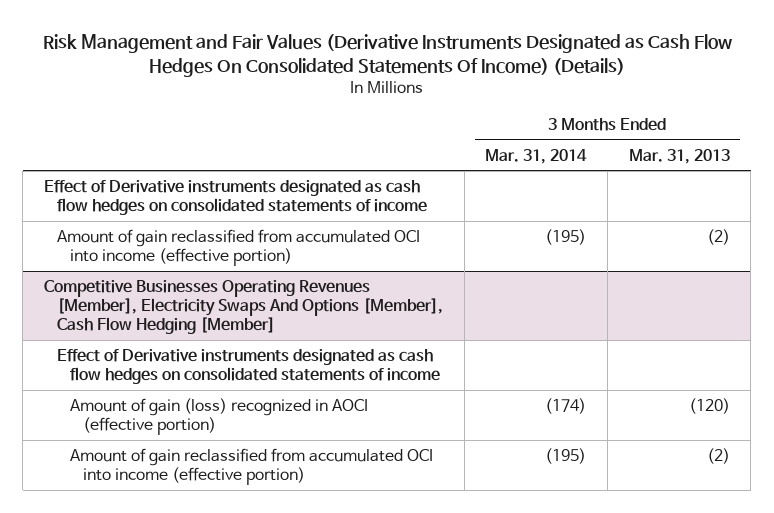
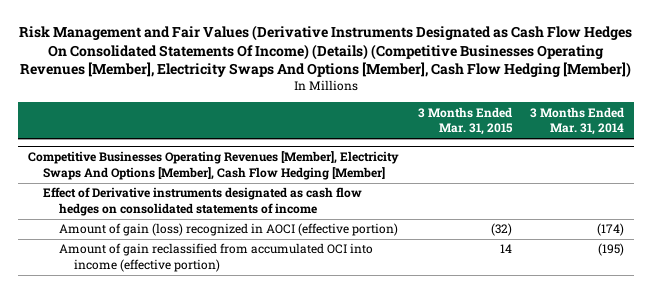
[42,33,732,78] Risk Management and Fair Values (Derivative Instruments Designated as Cash Flow Hedges On Consolidated Statements Of Income) (Details) -> [19,24,633,79] Risk Management and Fair Values (Derivative Instruments Designated as Cash Flow Hedges On Consolidated Statements Of Income) (Details) (Competitive Businesses Operating Revenues [Member], Electricity Swaps And Options [Member], Cash Flow Hedging [Member])
[628,148,730,164] Mar. 31, 2013 -> none
none -> [417,106,513,136] 3 Months Ended Mar. 31, 2015
[44,179,427,216] Effect of Derivative instruments designated as cash flow hedges on consolidated statements of income -> none
[56,228,420,267] Amount of gain reclassified from accumulated OCI into income (effective portion) -> none

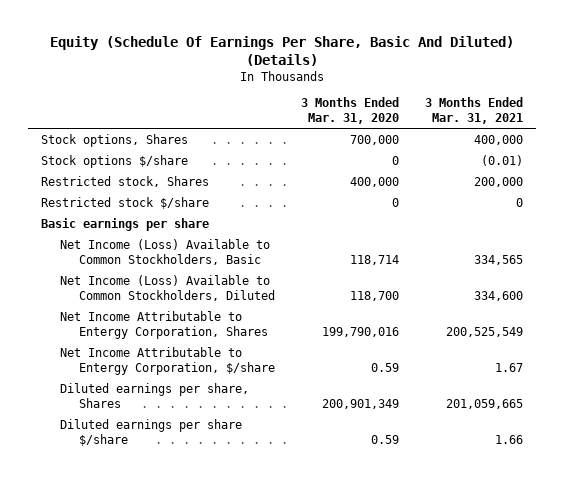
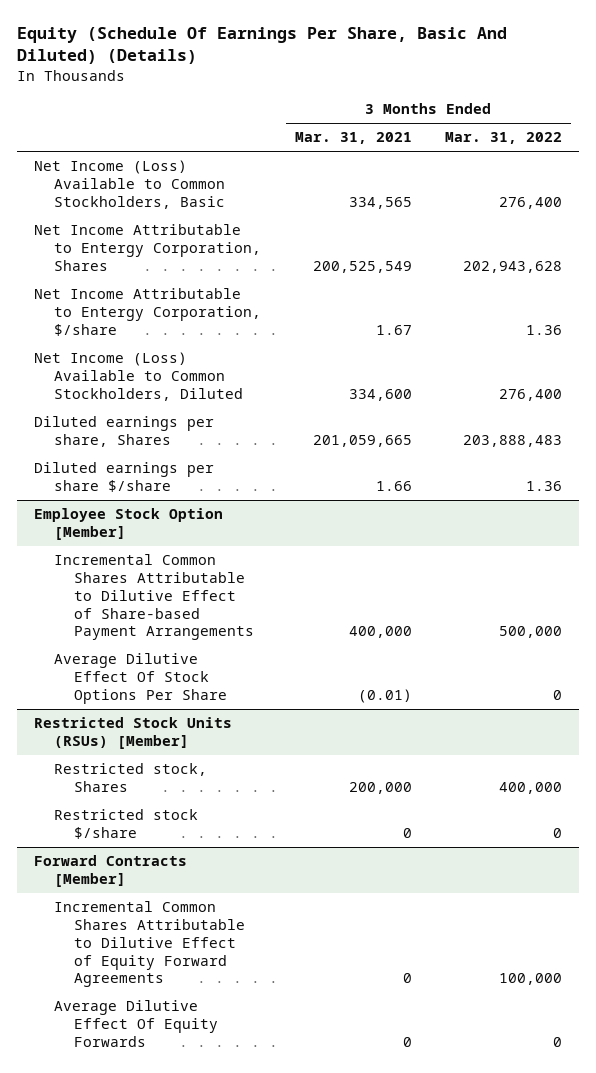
[301,97,400,125] 3 Months Ended Mar. 31, 2020 -> none
none -> [445,132,563,145] Mar. 31, 2022
[41,133,189,147] Stock options, Shares -> none
[41,154,189,168] Stock options $/share -> none
[41,175,210,187] Restricted stock, Shares -> none
[41,196,210,209] Restricted stock $/share -> none
[41,217,210,231] Basic earnings per share -> none
[60,274,275,301] Net Income (Loss) Available to Common Stockholders, Diluted -> [34,352,243,401] Net Income (Loss) Available to Common Stockholders, Diluted
none -> [34,508,224,541] Employee Stock Option [Member]
none -> [53,554,254,641] Incremental Common Shares Attributable to Dilutive Effect of Share-based Payment Arrangements
none -> [53,653,227,704] Average Dilutive Effect Of Stock Options Per Share
none -> [34,717,233,750] Restricted Stock Units (RSUs) [Member]
none -> [53,763,207,793] Restricted stock, Shares
none -> [53,809,198,840] Restricted stock $/share
none -> [34,855,188,888] Forward Contracts [Member]
none -> [53,901,245,988] Incremental Common Shares Attributable to Dilutive Effect of Equity Forward Agreements
none -> [53,1000,218,1047] Average Dilutive Effect Of Equity Forwards

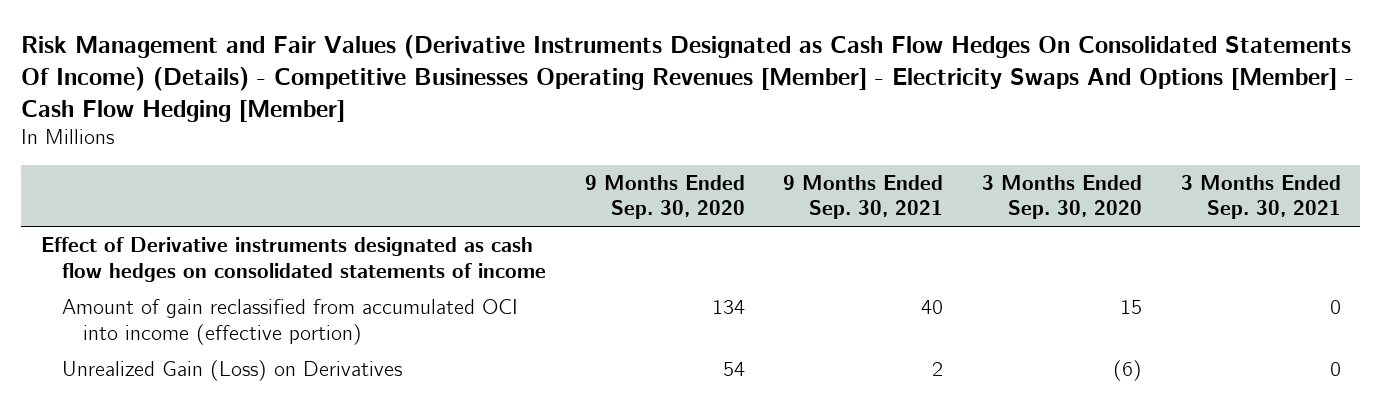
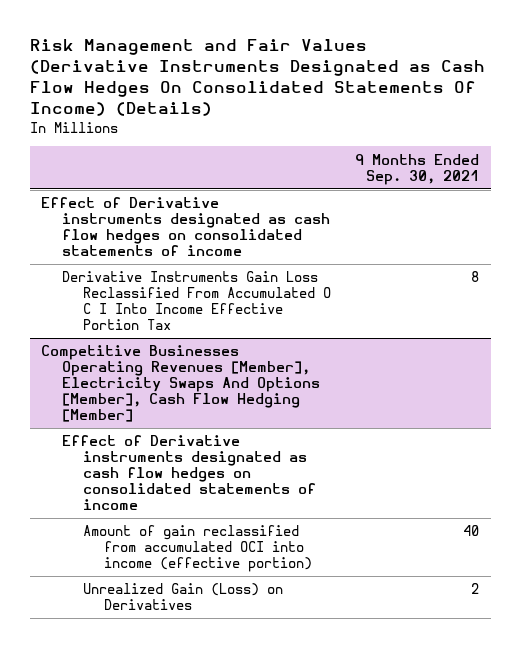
[21,35,1355,122] Risk Management and Fair Values (Derivative Instruments Designated as Cash Flow Hedges On Consolidated Statements Of Income) (Details) - Competitive Businesses Operating Revenues [Member] - Electricity Swaps And Options [Member] - Cash Flow Hedging [Member] -> [29,38,485,117] Risk Management and Fair Values (Derivative Instruments Designated as Cash Flow Hedges On Consolidated Statements Of Income) (Details)
[584,174,745,220] 9 Months Ended Sep. 30, 2020 -> none
[981,174,1142,220] 3 Months Ended Sep. 30, 2020 -> none
[1180,174,1341,220] 3 Months Ended Sep. 30, 2021 -> none
none -> [62,271,332,331] Derivative Instruments Gain Loss Reclassified From Accumulated O C I Into Income Effective Portion Tax
none -> [41,345,321,422] Competitive Businesses Operating Revenues [Member], Electricity Swaps And Options [Member], Cash Flow Hedging [Member]
none -> [62,435,317,510] Effect of Derivative instruments designated as cash flow hedges on consolidated statements of income

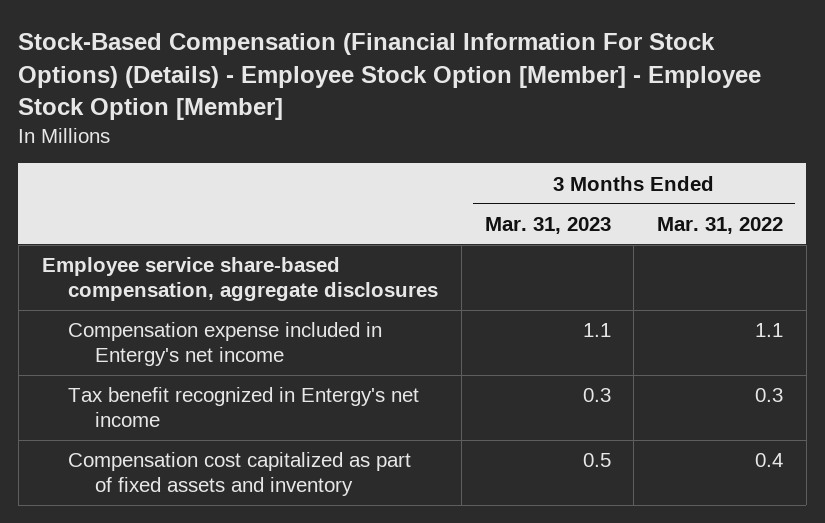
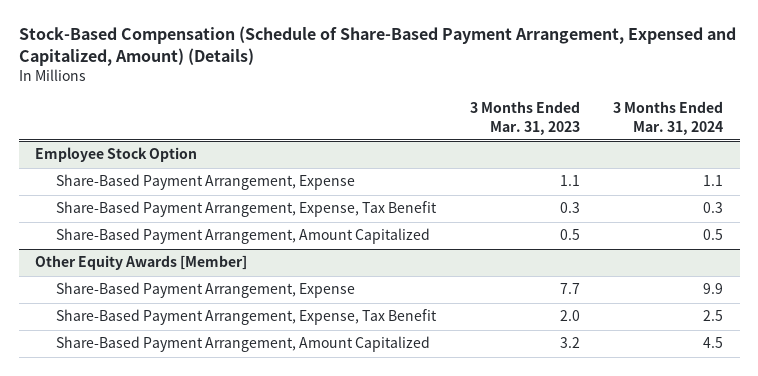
[18,33,762,120] Stock-Based Compensation (Financial Information For Stock Options) (Details) - Employee Stock Option [Member] - Employee Stock Option [Member] -> [18,26,736,67] Stock-Based Compensation (Schedule of Share-Based Payment Arrangement, Expensed and Capitalized, Amount) (Details)
[657,216,784,234] Mar. 31, 2022 -> none
none -> [613,101,724,135] 3 Months Ended Mar. 31, 2024
[41,257,439,302] Employee service share-based compensation, aggregate disclosures -> none
none -> [35,147,198,163] Employee Stock Option
[68,322,383,367] Compensation expense included in Entergy's net income -> [56,174,356,191] Share-Based Payment Arrangement, Expense
[68,387,420,428] Tax benefit recognized in Entergy's net income -> [56,201,438,218] Share-Based Payment Arrangement, Expense, Tax Benefit
[68,452,412,497] Compensation cost capitalized as part of fixed assets and inventory -> [56,228,431,245] Share-Based Payment Arrangement, Amount Capitalized
none -> [35,255,248,271] Other Equity Awards [Member]
none -> [56,282,356,299] Share-Based Payment Arrangement, Expense
none -> [56,309,438,326] Share-Based Payment Arrangement, Expense, Tax Benefit
none -> [56,336,431,353] Share-Based Payment Arrangement, Amount Capitalized

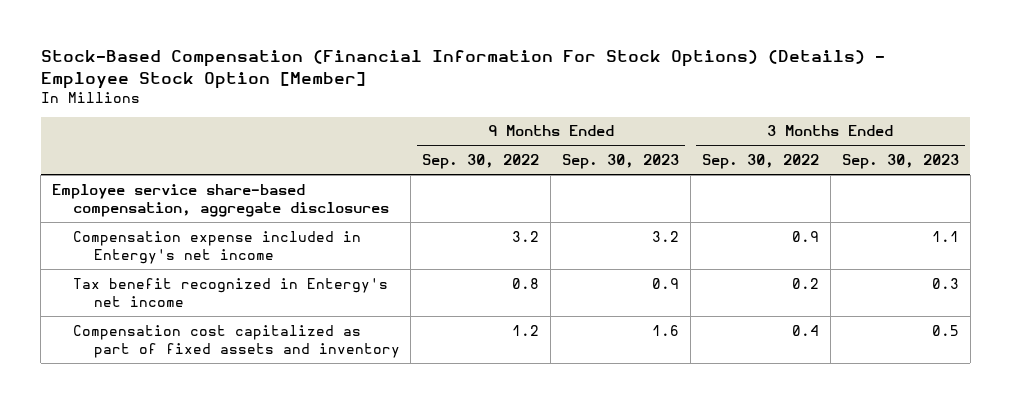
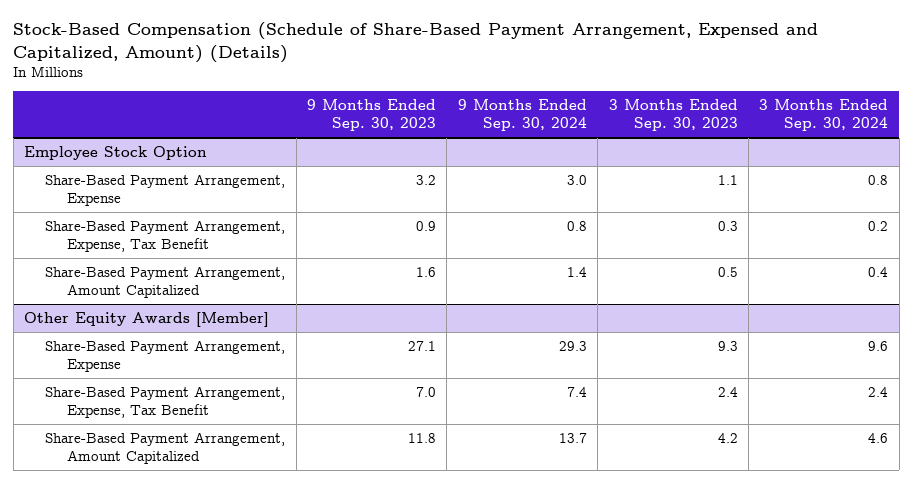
[40,50,885,89] Stock-Based Compensation (Financial Information For Stock Options) (Details) - Employee Stock Option [Member] -> [13,22,819,63] Stock-Based Compensation (Schedule of Share-Based Payment Arrangement, Expensed and Capitalized, Amount) (Details)
[422,154,540,170] Sep. 30, 2022 -> none
[702,154,820,170] Sep. 30, 2022 -> none
none -> [457,99,587,132] 9 Months Ended Sep. 30, 2024
none -> [759,99,889,132] 3 Months Ended Sep. 30, 2024
[51,183,389,217] Employee service share-based compensation, aggregate disclosures -> none
none -> [24,146,208,161] Employee Stock Option
[72,230,361,264] Compensation expense included in Entergy's net income -> [45,174,286,207] Share-Based Payment Arrangement, Expense
[72,277,388,307] Tax benefit recognized in Entergy's net income -> [45,220,286,253] Share-Based Payment Arrangement, Expense, Tax Benefit
[72,324,400,358] Compensation cost capitalized as part of fixed assets and inventory -> [45,266,286,299] Share-Based Payment Arrangement, Amount Capitalized
none -> [24,312,270,328] Other Equity Awards [Member]
none -> [45,340,286,373] Share-Based Payment Arrangement, Expense
none -> [45,386,286,419] Share-Based Payment Arrangement, Expense, Tax Benefit
none -> [45,432,286,465] Share-Based Payment Arrangement, Amount Capitalized

